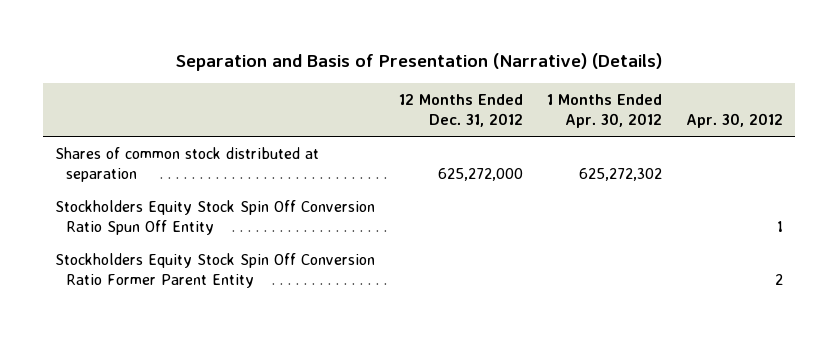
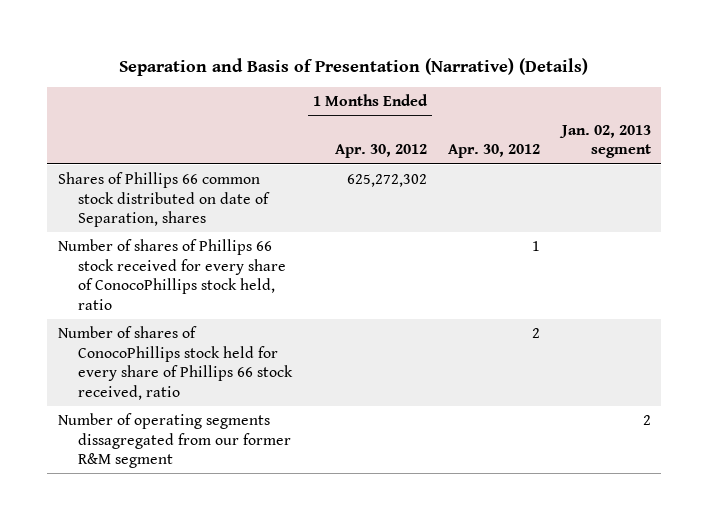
[398,93,523,128] 12 Months Ended Dec. 31, 2012 -> none
none -> [558,124,651,159] Jan. 02, 2013 segment
[54,146,319,183] Shares of common stock distributed at separation -> [57,172,270,228] Shares of Phillips 66 common stock distributed on date of Separation, shares
[54,199,375,236] Stockholders Equity Stock Spin Off Conversion Ratio Spun Off Entity -> [57,239,286,310] Number of shares of Phillips 66 stock received for every share of ConocoPhillips stock held, ratio
[54,252,375,289] Stockholders Equity Stock Spin Off Conversion Ratio Former Parent Entity -> [57,326,293,400] Number of shares of ConocoPhillips stock held for every share of Phillips 66 stock received, ratio
none -> [57,413,291,469] Number of operating segments dissagregated from our former R&M segment

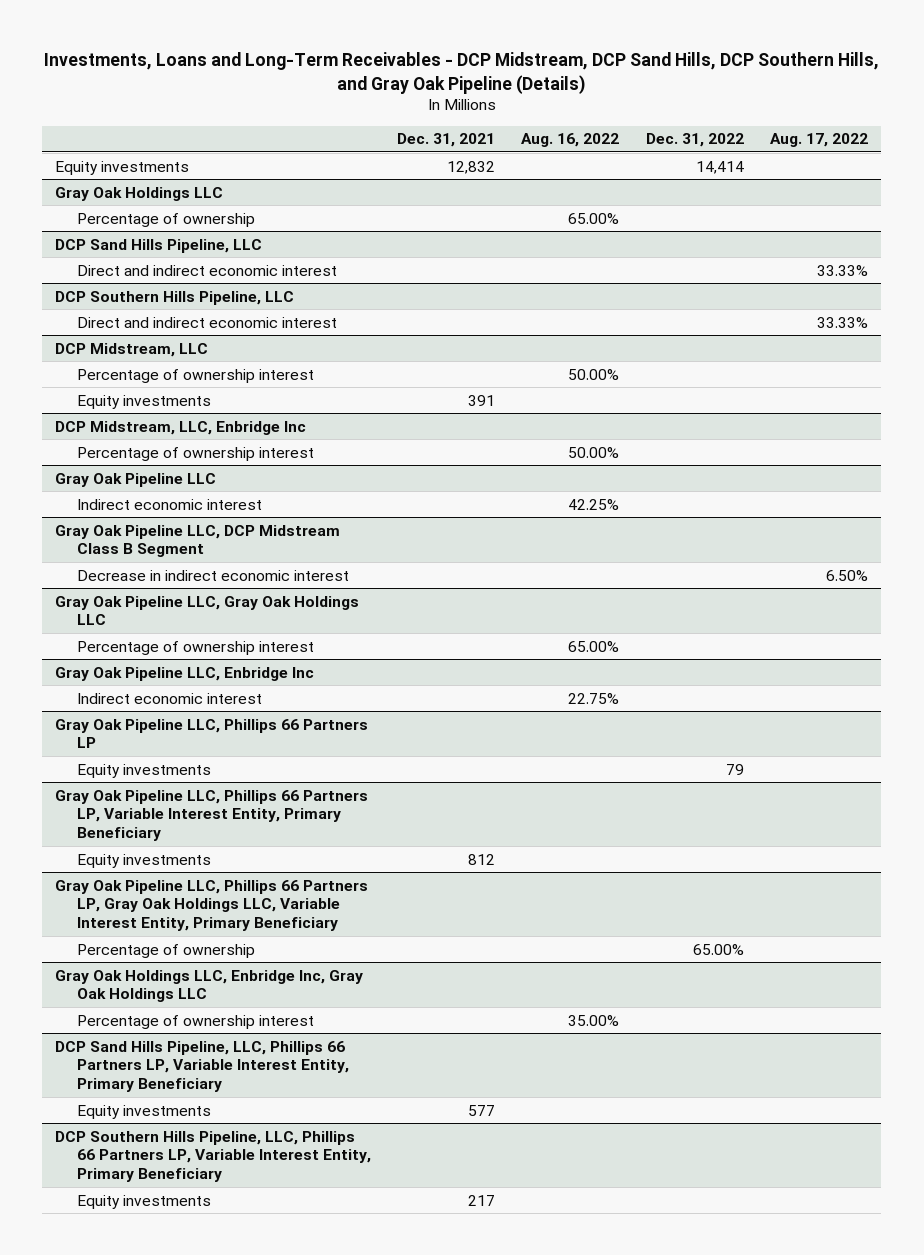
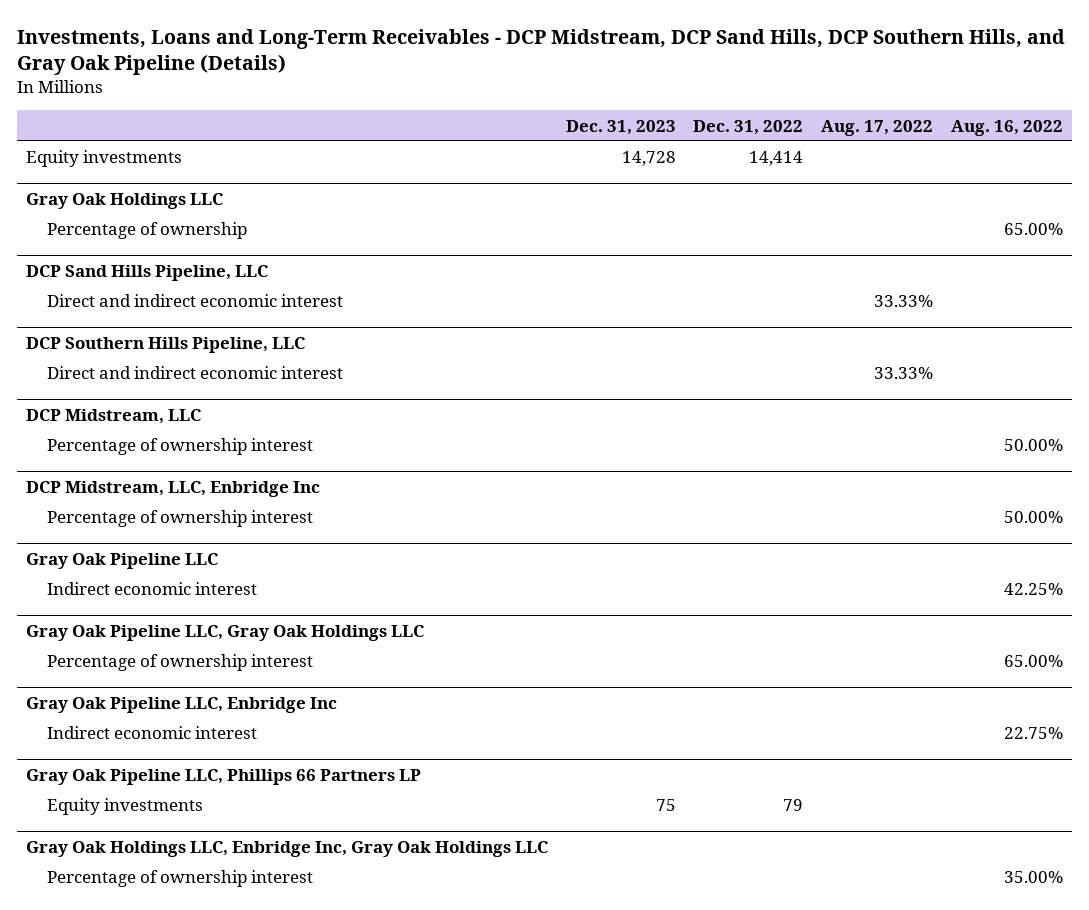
[397,133,496,148] Dec. 31, 2021 -> none
none -> [565,119,676,135] Dec. 31, 2023
[76,394,211,409] Equity investments -> none
[55,524,341,558] Gray Oak Pipeline LLC, DCP Midstream Class B Segment -> none
[76,569,349,581] Decrease in indirect economic interest -> none
[55,789,369,841] Gray Oak Pipeline LLC, Phillips 66 Partners LP, Variable Interest Entity, Primary Beneficiary -> none
[76,853,211,868] Equity investments -> none
[55,879,369,931] Gray Oak Pipeline LLC, Phillips 66 Partners LP, Gray Oak Holdings LLC, Variable Interest Entity, Primary Beneficiary -> none
[76,943,255,958] Percentage of ownership -> none
[55,1040,349,1092] DCP Sand Hills Pipeline, LLC, Phillips 66 Partners LP, Variable Interest Entity, Primary Beneficiary -> none
[76,1104,211,1119] Equity investments -> none
[55,1130,371,1182] DCP Southern Hills Pipeline, LLC, Phillips 66 Partners LP, Variable Interest Entity, Primary Beneficiary -> none
[76,1194,211,1209] Equity investments -> none

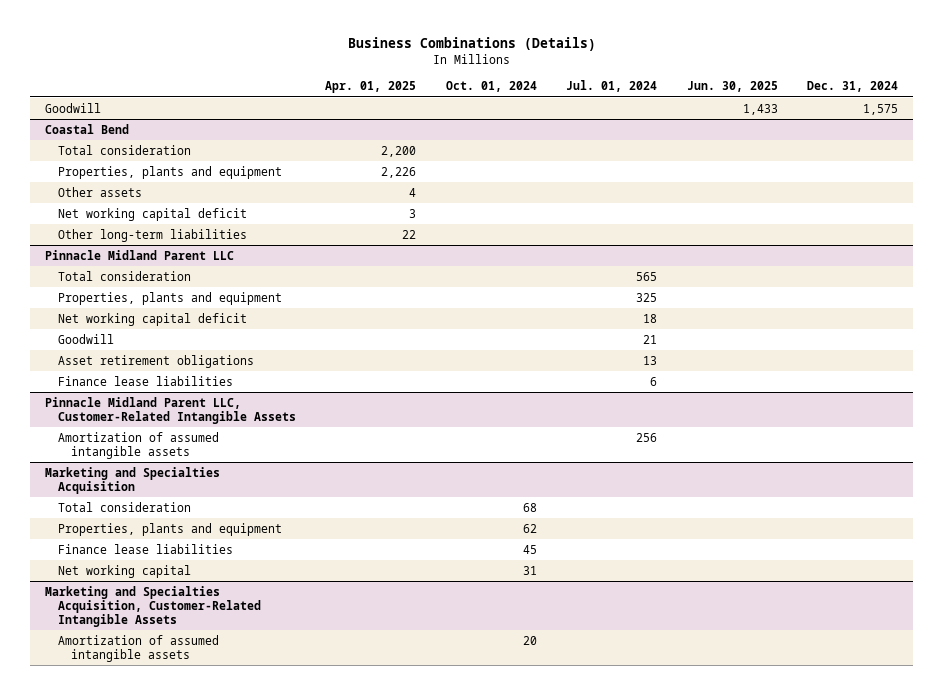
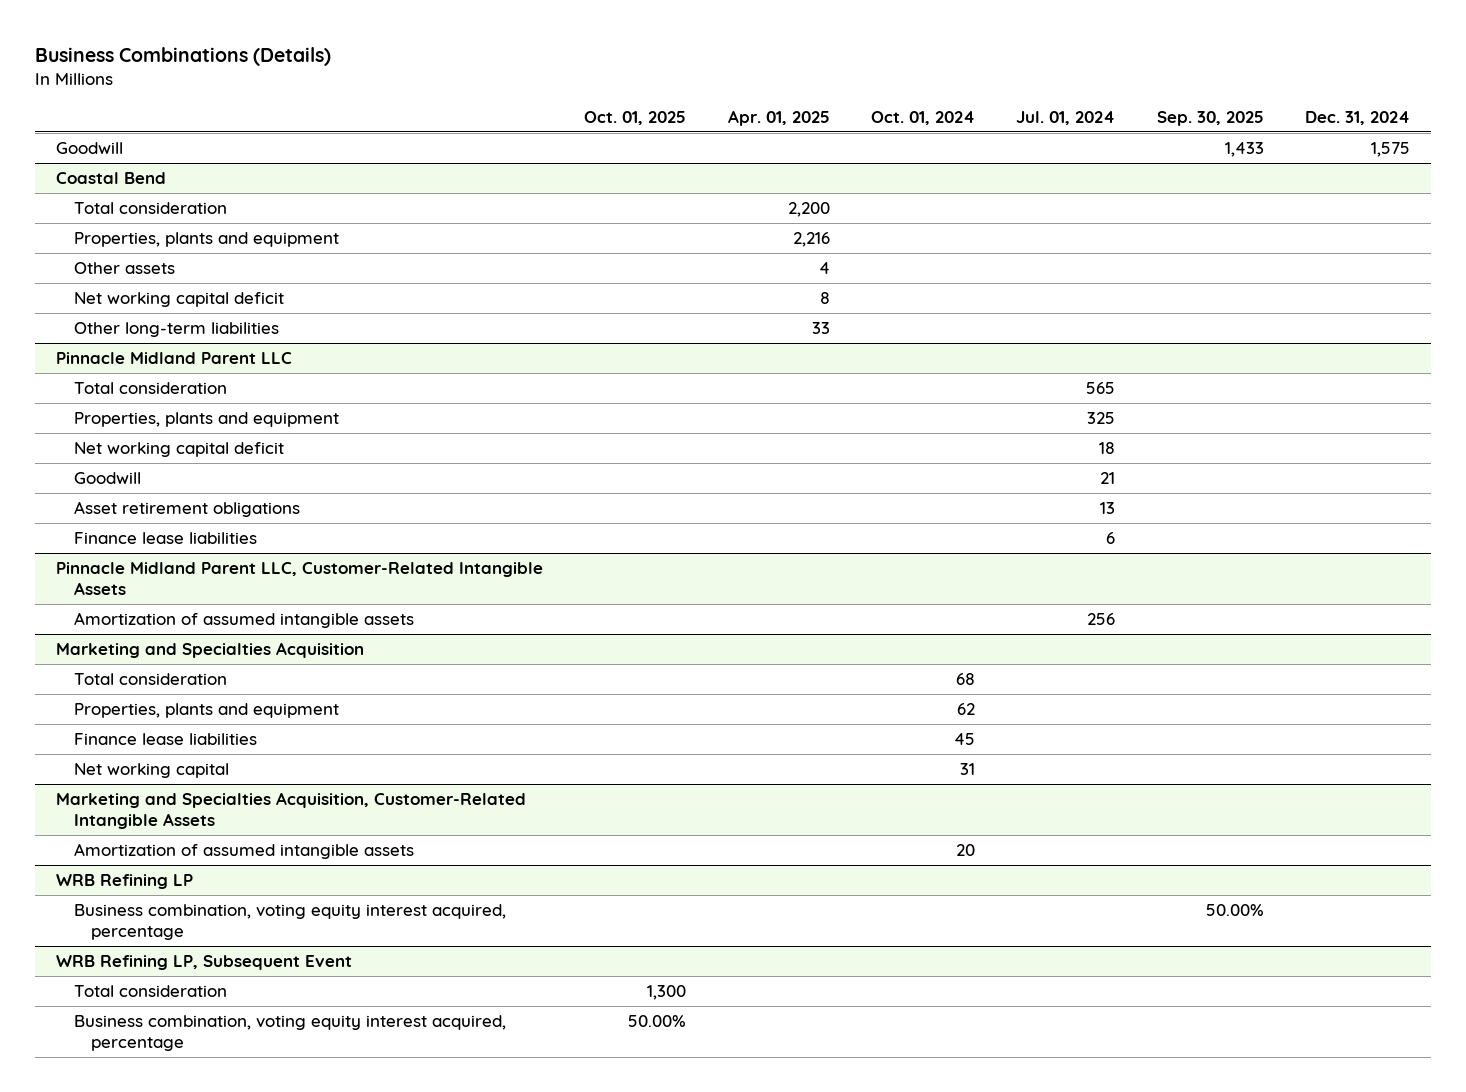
[686,80,778,92] Jun. 30, 2025 -> none
none -> [584,111,687,126] Oct. 01, 2025
none -> [1156,111,1264,127] Sep. 30, 2025
[381,166,417,178] 2,226 -> [792,232,830,248] 2,216
[409,208,417,218] 3 -> [819,292,830,305] 8
[402,229,417,239] 22 -> [811,322,830,335] 33
none -> [55,874,193,890] WRB Refining LP
none -> [73,904,506,941] Business combination, voting equity interest acquired, percentage
none -> [55,955,352,971] WRB Refining LP, Subsequent Event
none -> [73,985,227,998] Total consideration
none -> [73,1015,506,1052] Business combination, voting equity interest acquired, percentage

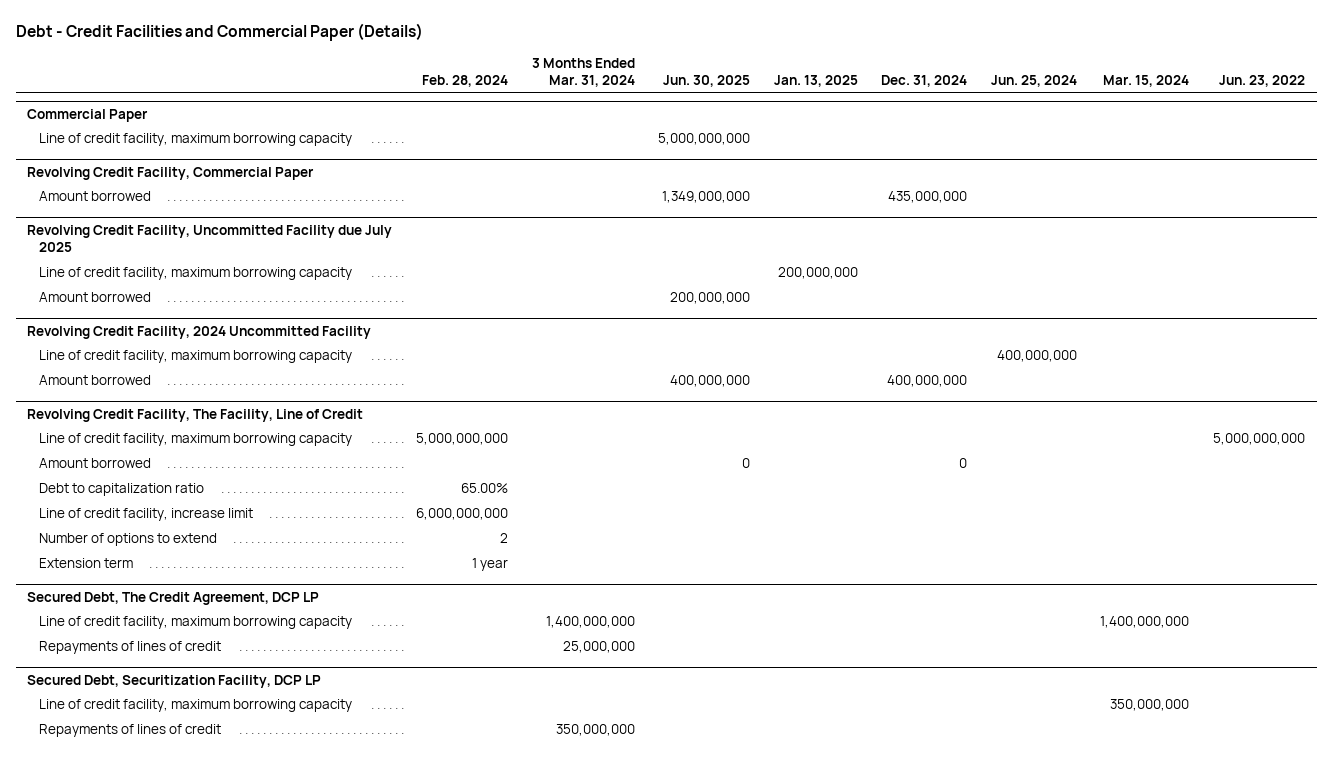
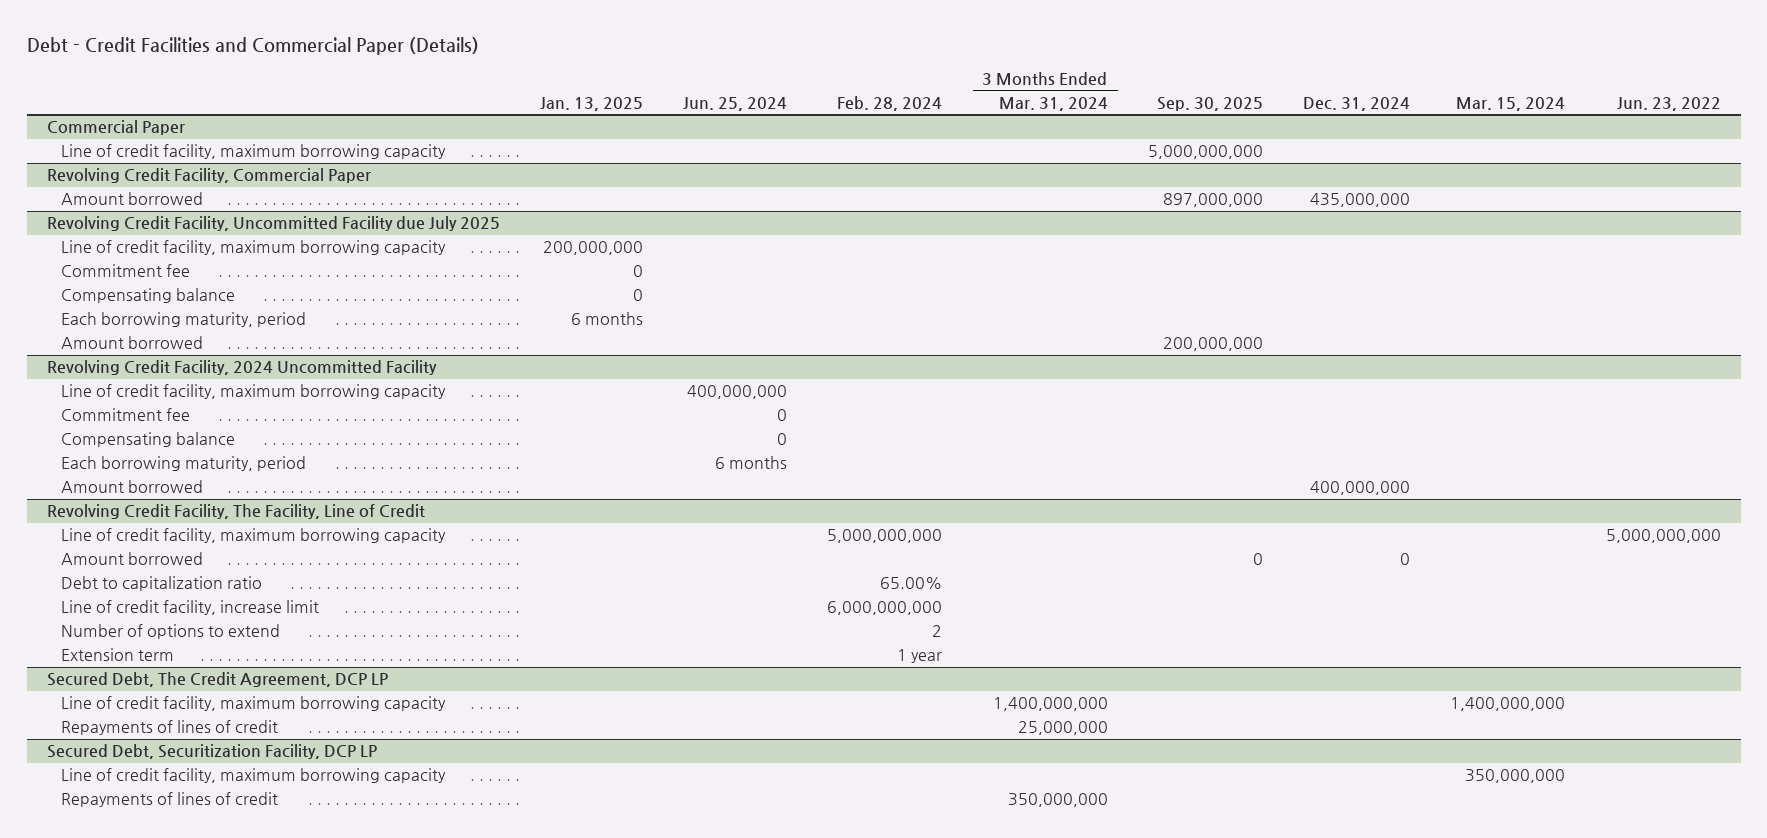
[663,74,751,87] Jun. 30, 2025 -> none
none -> [1156,96,1263,111] Sep. 30, 2025
none -> [60,264,190,278] Commitment fee
none -> [60,288,235,304] Compensating balance
none -> [60,312,306,328] Each borrowing maturity, period
none -> [60,408,190,422] Commitment fee
none -> [60,432,235,448] Compensating balance
none -> [60,456,306,472] Each borrowing maturity, period

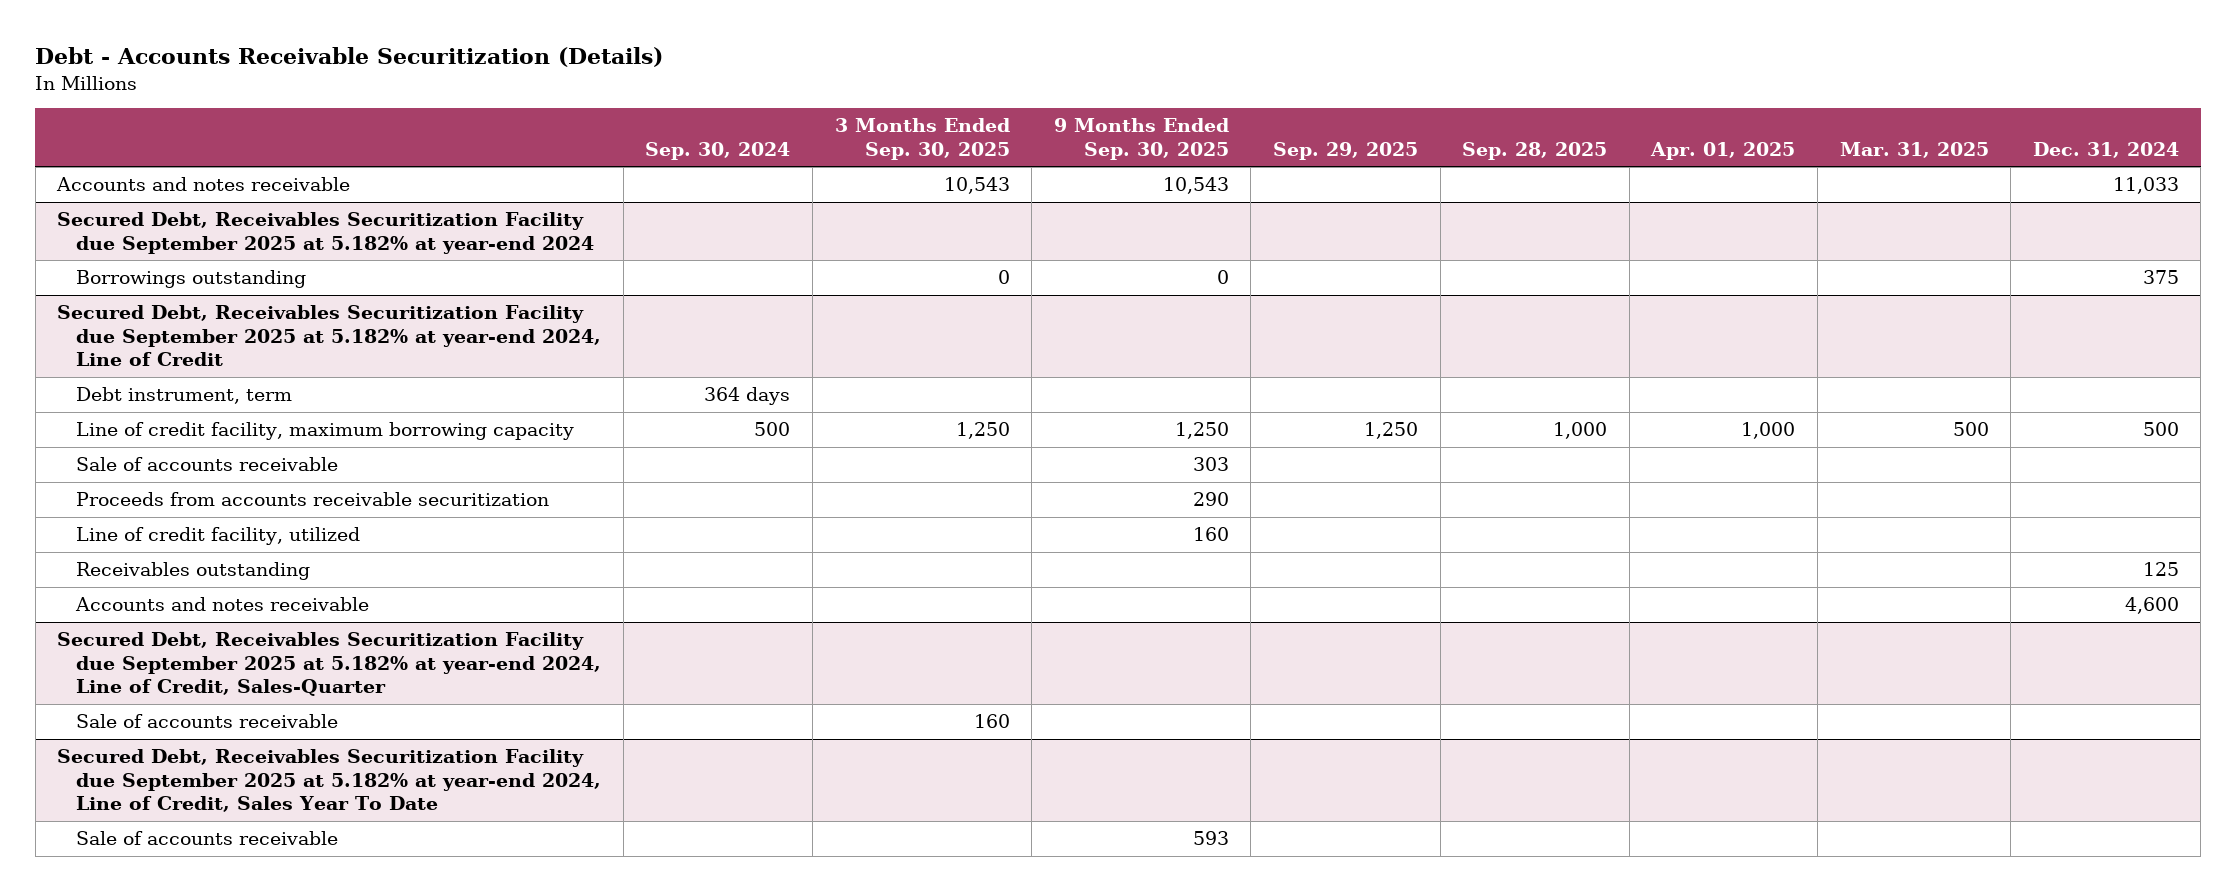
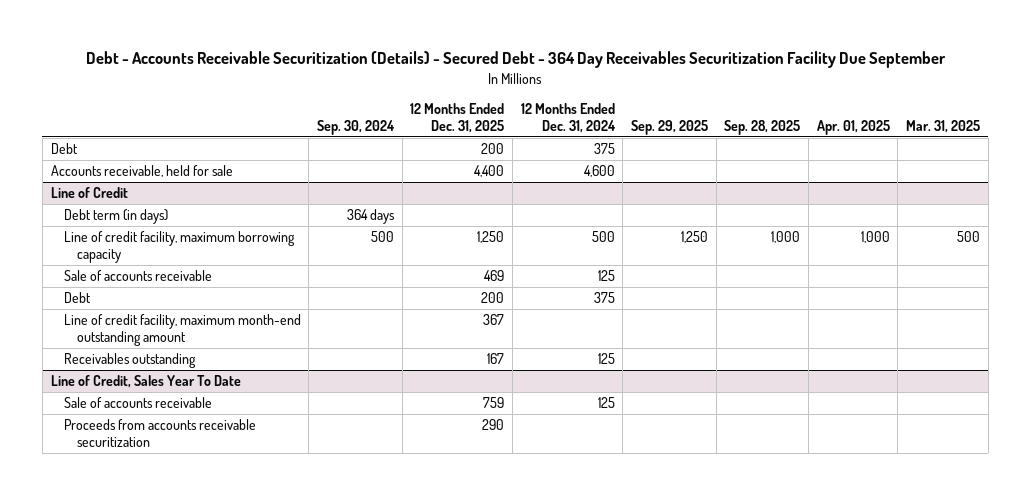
[35,47,664,68] Debt - Accounts Receivable Securitization (Details) -> [86,51,947,69] Debt - Accounts Receivable Securitization (Details) - Secured Debt - 364 Day Receivables Securitization Facility Due September
[834,118,1010,161] 3 Months Ended Sep. 30, 2025 -> none
[1053,118,1229,161] 9 Months Ended Sep. 30, 2025 -> none
[2032,142,2179,159] Dec. 31, 2024 -> none
none -> [410,103,505,133] 12 Months Ended Dec. 31, 2025
none -> [520,103,616,133] 12 Months Ended Dec. 31, 2024
[56,177,351,192] Accounts and notes receivable -> none
[57,212,595,254] Secured Debt, Receivables Securitization Facility due September 2025 at 5.182% at year-end 2024 -> none
[76,270,307,289] Borrowings outstanding -> none
none -> [50,143,78,155] Debt
none -> [50,165,233,178] Accounts receivable, held for sale
[57,305,602,367] Secured Debt, Receivables Securitization Facility due September 2025 at 5.182% at year-end 2024, Line of Credit -> [50,187,128,199] Line of Credit
[76,387,293,405] Debt instrument, term -> [63,209,168,225] Debt term (in days)
[76,492,550,507] Proceeds from accounts receivable securitization -> none
none -> [63,292,91,304] Debt
[76,527,361,546] Line of credit facility, utilized -> [63,314,301,347] Line of credit facility, maximum month-end outstanding amount
[75,597,370,612] Accounts and notes receivable -> none
[57,632,602,697] Secured Debt, Receivables Securitization Facility due September 2025 at 5.182% at year-end 2024, Line of Credit, Sales-Quarter -> none
[76,714,339,729] Sale of accounts receivable -> none
[57,749,602,813] Secured Debt, Receivables Securitization Facility due September 2025 at 5.182% at year-end 2024, Line of Credit, Sales Year To Date -> [50,375,241,389] Line of Credit, Sales Year To Date
none -> [63,419,256,448] Proceeds from accounts receivable securitization

